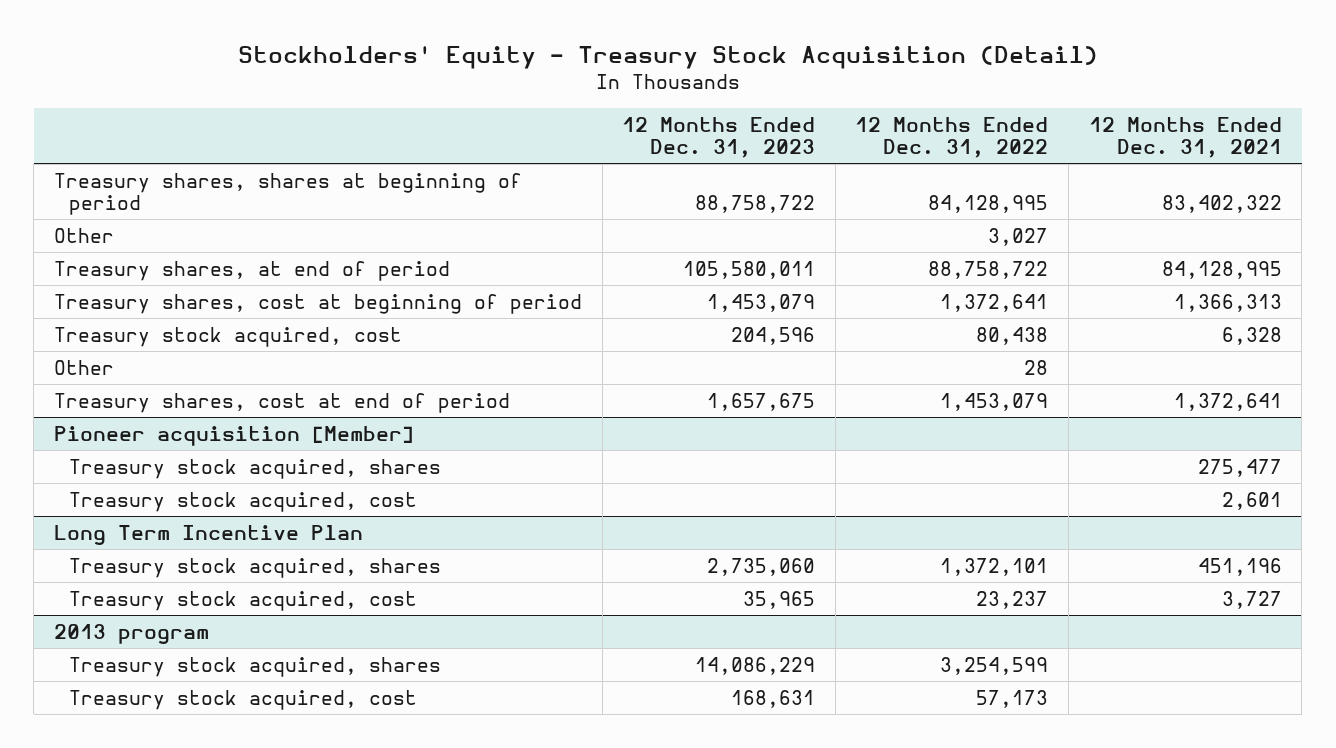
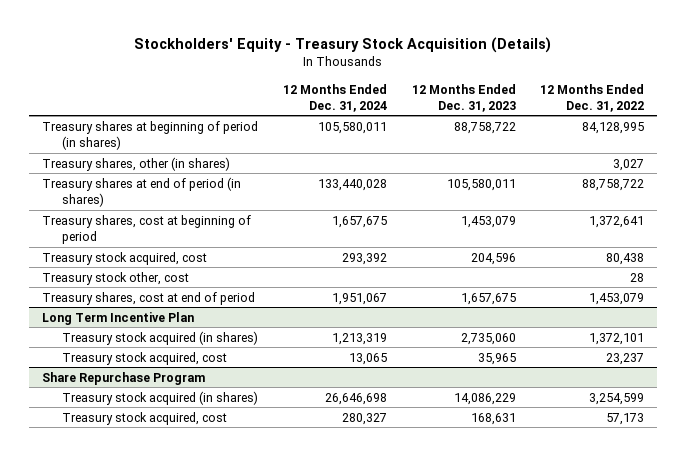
[237,46,1098,70] Stockholders' Equity - Treasury Stock Acquisition (Detail) -> [134,36,552,53] Stockholders' Equity - Treasury Stock Acquisition (Details)
[1088,117,1282,159] 12 Months Ended Dec. 31, 2021 -> none
none -> [282,83,387,112] 12 Months Ended Dec. 31, 2024
[53,172,522,215] Treasury shares, shares at beginning of period -> [41,120,258,150] Treasury shares at beginning of period (in shares)
[53,227,114,243] Other -> [41,156,230,171] Treasury shares, other (in shares)
[53,260,450,281] Treasury shares, at end of period -> [41,176,241,207] Treasury shares at end of period (in shares)
[53,359,114,375] Other -> [41,271,189,285] Treasury stock other, cost
[53,425,414,446] Pioneer acquisition [Member] -> none
[68,458,441,479] Treasury stock acquired, shares -> none
[68,491,417,512] Treasury stock acquired, cost -> none
[68,557,441,578] Treasury stock acquired, shares -> [61,330,258,345] Treasury stock acquired (in shares)
[53,623,209,644] 2013 program -> none
none -> [41,371,205,385] Share Repurchase Program
[68,656,441,677] Treasury stock acquired, shares -> [61,390,258,405] Treasury stock acquired (in shares)

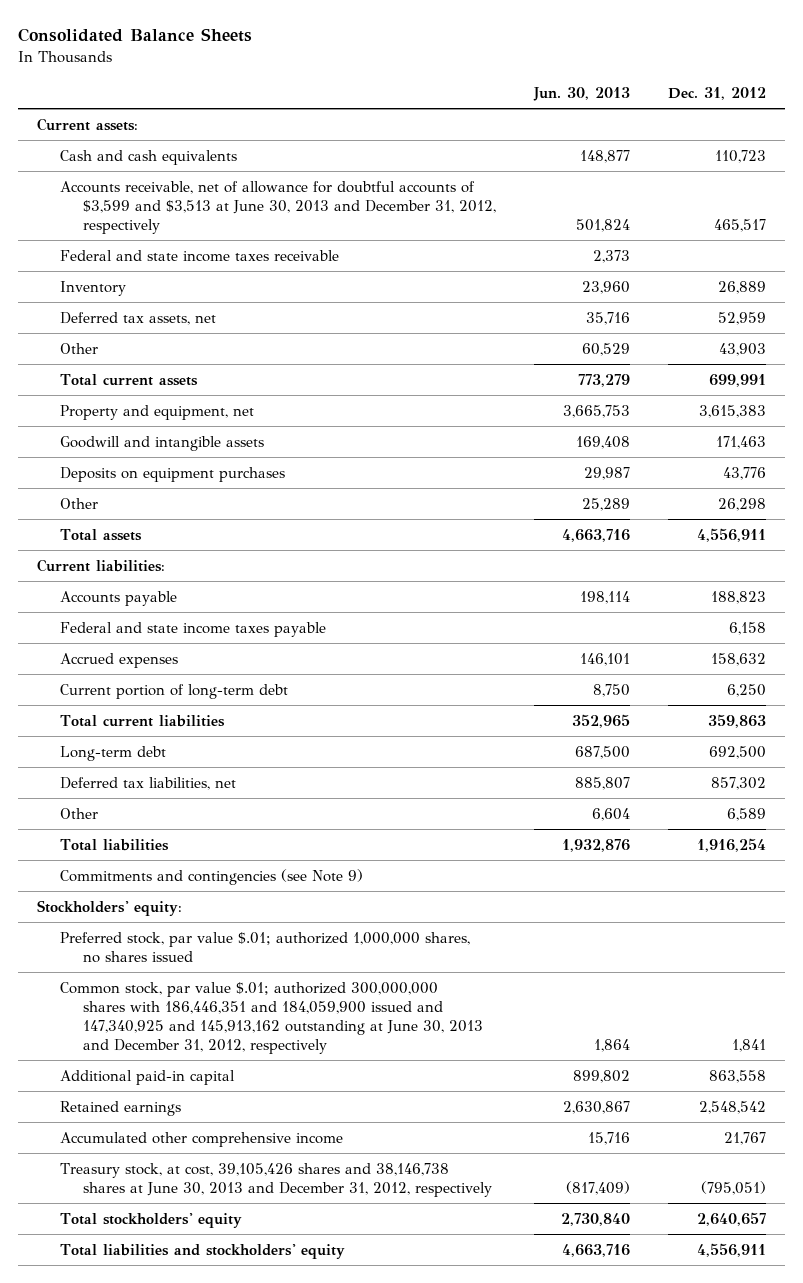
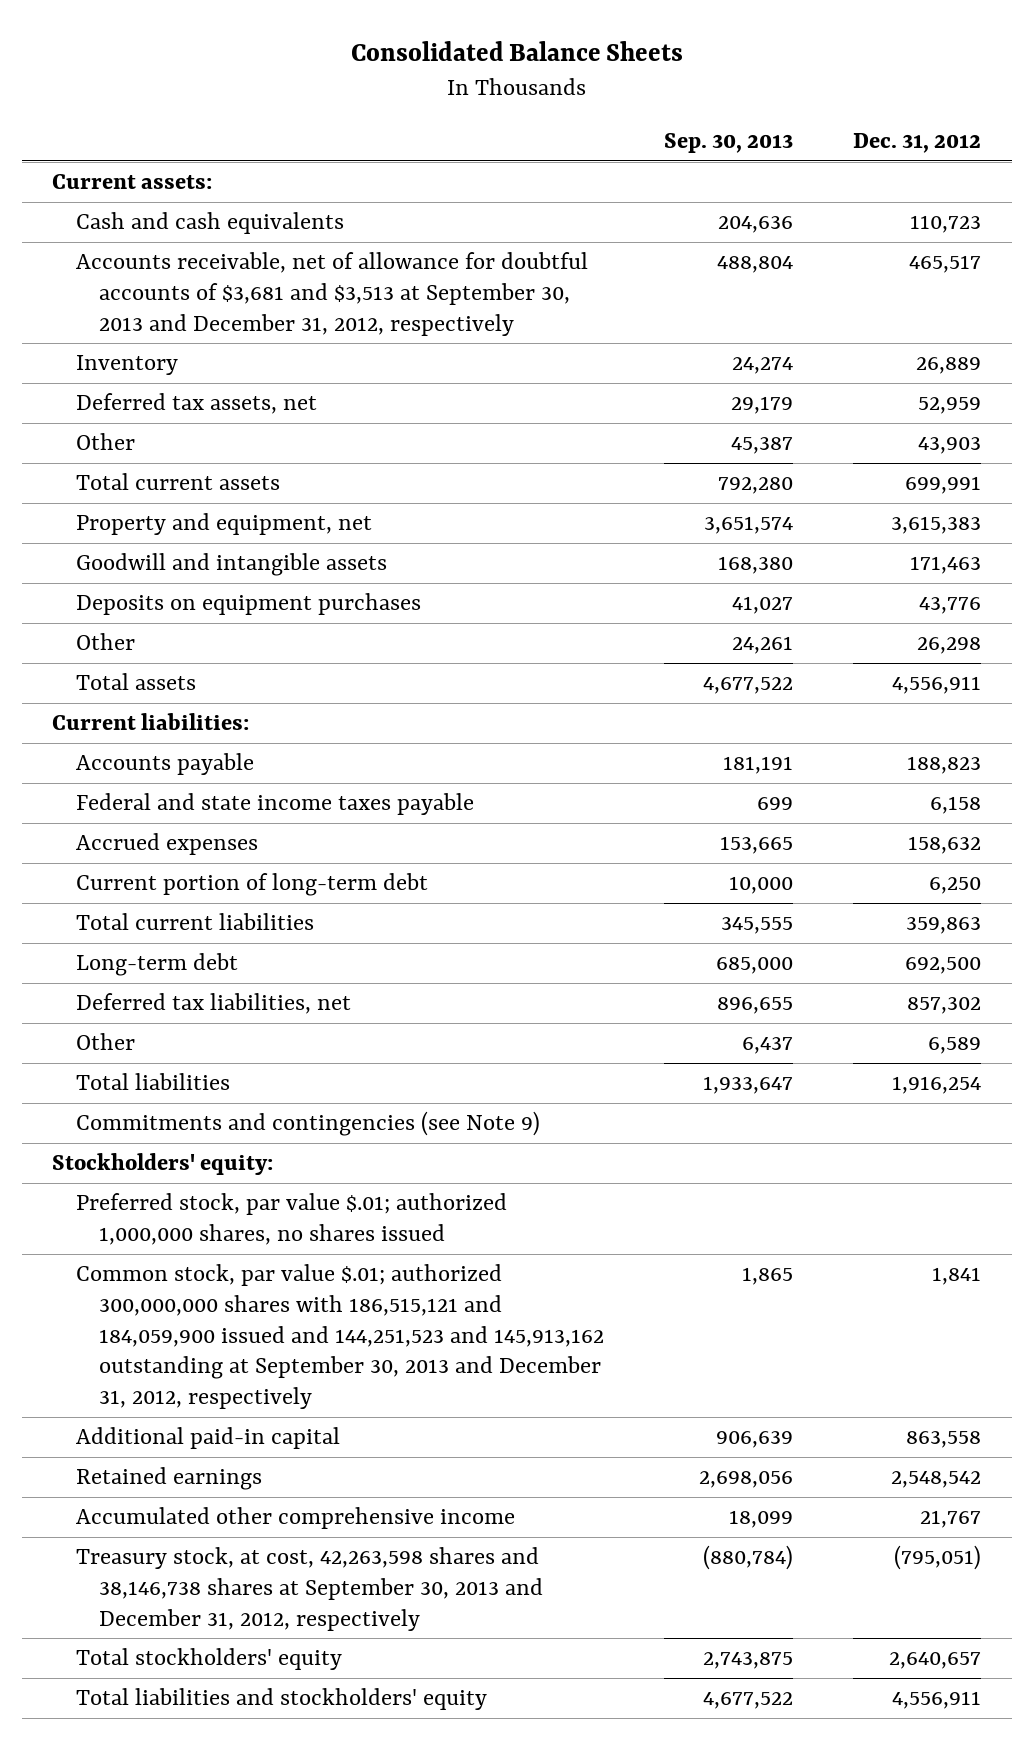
[533,86,631,101] Jun. 30, 2013 -> none
none -> [664,132,794,153] Sep. 30, 2013
[60,249,340,262] Federal and state income taxes receivable -> none
[60,180,497,234] Accounts receivable, net of allowance for doubtful accounts of $3,599 and $3,513 at June 30, 2013 and December 31, 2012, respectively -> [75,252,588,336] Accounts receivable, net of allowance for doubtful accounts of $3,681 and $3,513 at September 30, 2013 and December 31, 2012, respectively
[60,981,484,1055] Common stock, par value $.01; authorized 300,000,000 shares with 186,446,351 and 184,059,900 issued and 147,340,925 and 145,913,162 outstanding at June 30, 2013 and December 31, 2012, respectively -> [75,1264,605,1409] Common stock, par value $.01; authorized 300,000,000 shares with 186,515,121 and 184,059,900 issued and 144,251,523 and 145,913,162 outstanding at September 30, 2013 and December 31, 2012, respectively
[60,1162,493,1197] Treasury stock, at cost, 39,105,426 shares and 38,146,738 shares at June 30, 2013 and December 31, 2012, respectively -> [75,1547,544,1631] Treasury stock, at cost, 42,263,598 shares and 38,146,738 shares at September 30, 2013 and December 31, 2012, respectively

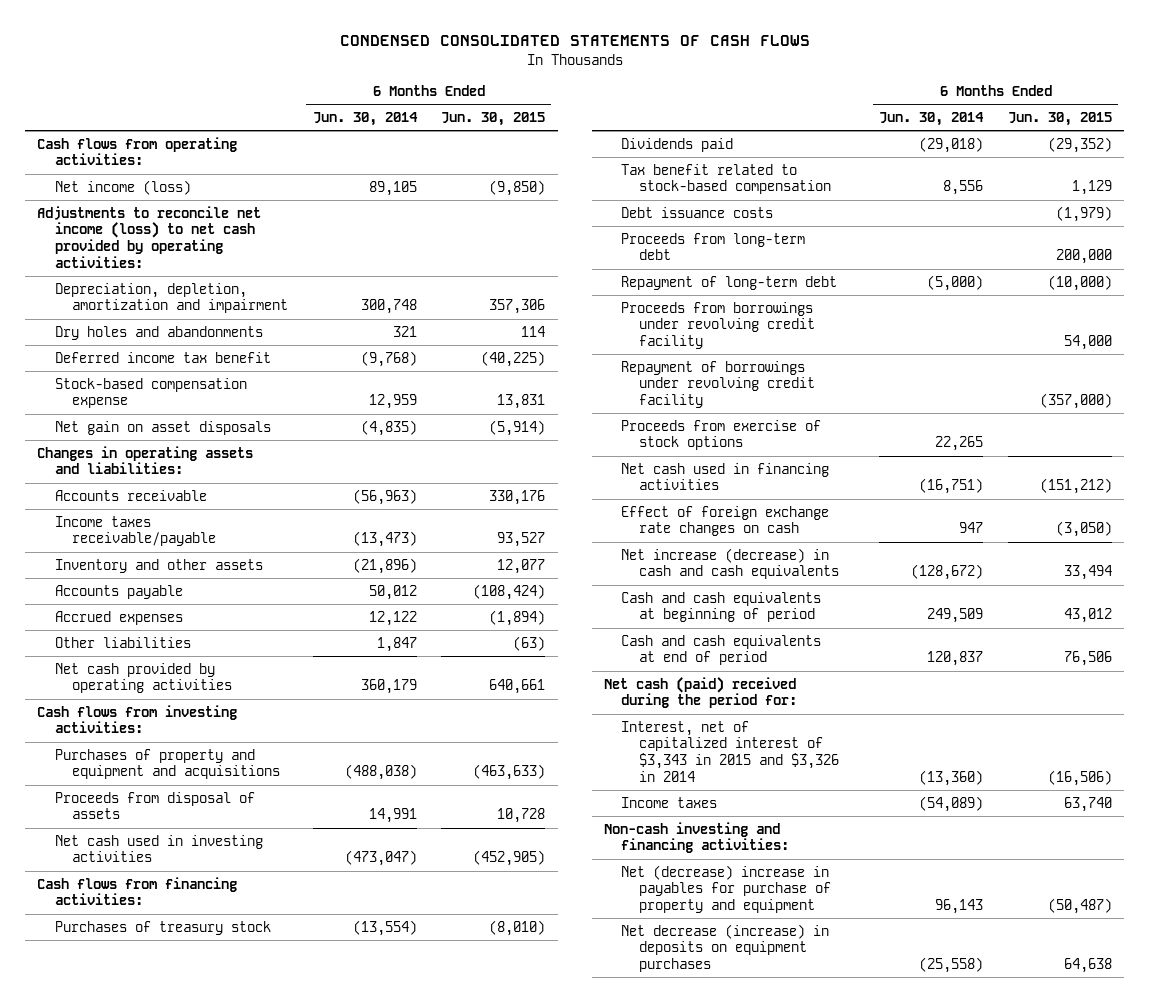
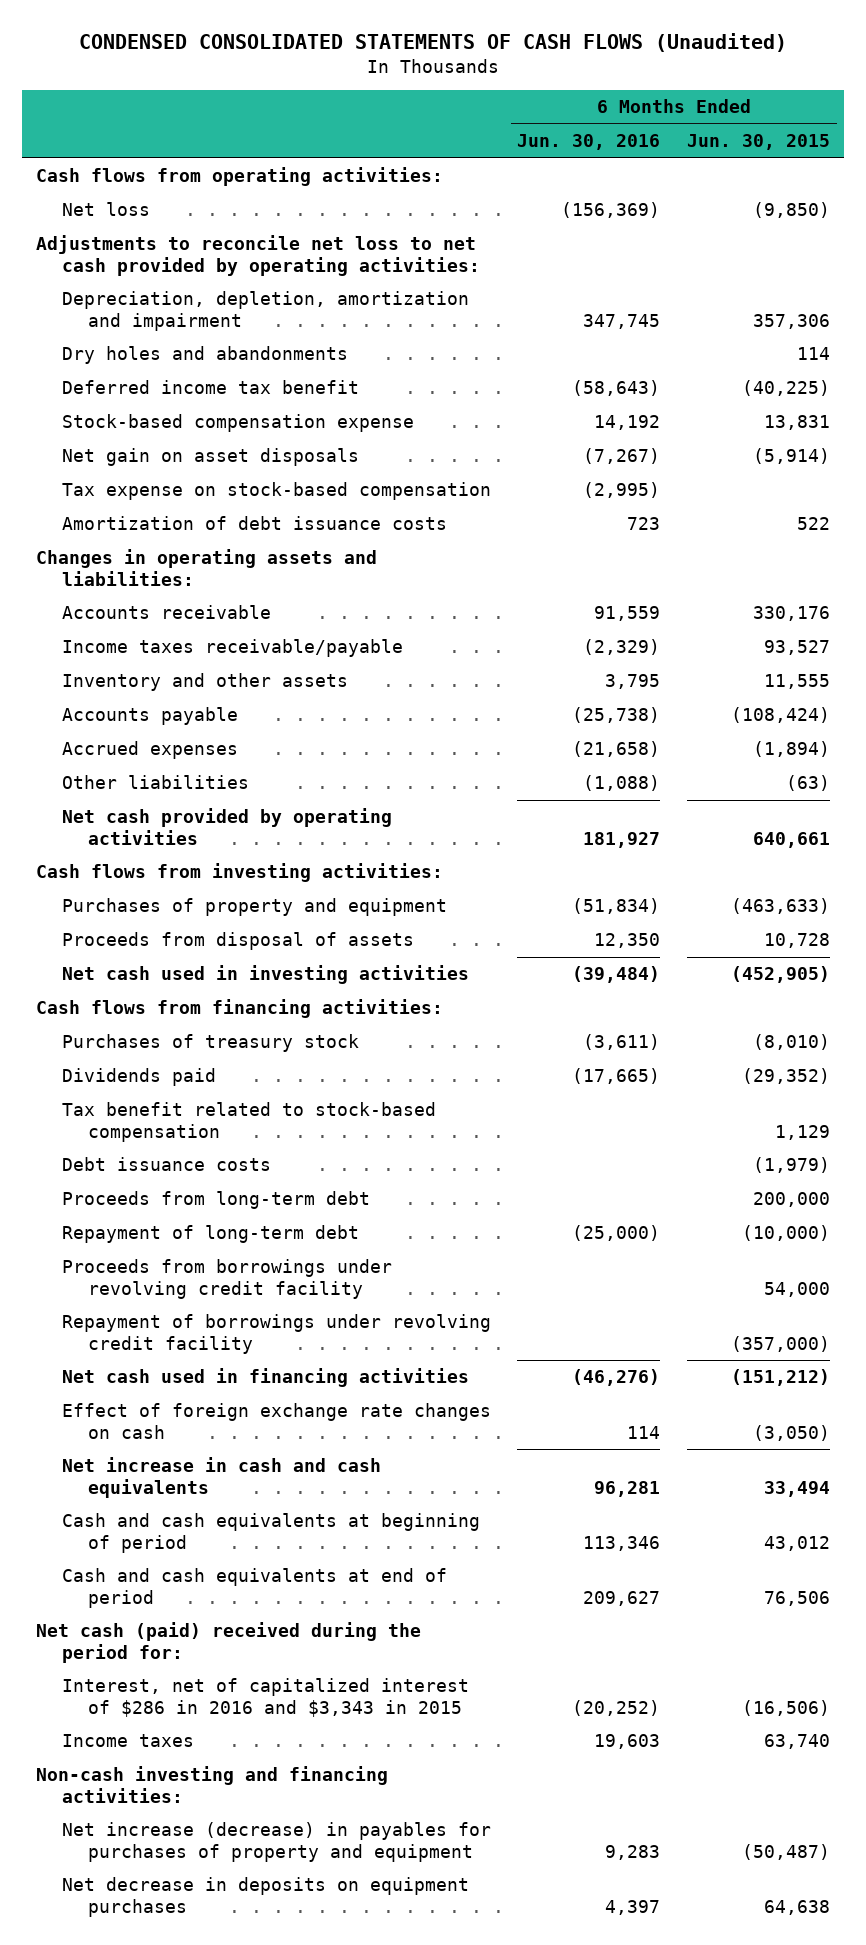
[339,35,810,47] CONDENSED CONSOLIDATED STATEMENTS OF CASH FLOWS -> [78,33,787,53] CONDENSED CONSOLIDATED STATEMENTS OF CASH FLOWS (Unaudited)
[312,112,418,127] Jun. 30, 2014 -> none
none -> [517,134,661,151] Jun. 30, 2016
[54,179,191,195] Net income (loss) -> [61,202,150,217] Net loss
[37,205,262,268] Adjustments to reconcile net income (loss) to net cash provided by operating activities: -> [35,235,480,276] Adjustments to reconcile net loss to net cash provided by operating activities:
none -> [61,482,491,501] Tax expense on stock-based compensation
none -> [61,516,447,531] Amortization of debt issuance costs
[497,558,546,574] 12,077 -> [764,674,831,690] 11,555
[54,748,280,780] Purchases of property and equipment and acquisitions -> [61,898,447,917] Purchases of property and equipment
[621,419,822,451] Proceeds from exercise of stock options -> none
[621,547,839,580] Net increase (decrease) in cash and cash equivalents -> [61,1457,381,1498] Net increase in cash and cash equivalents
[621,720,839,782] Interest, net of capitalized interest of $3,343 in 2015 and $3,326 in 2014 -> [61,1678,469,1717] Interest, net of capitalized interest of $286 in 2016 and $3,343 in 2015
[621,864,831,913] Net (decrease) increase in payables for purchase of property and equipment -> [61,1822,491,1862] Net increase (decrease) in payables for purchases of property and equipment
[621,923,830,972] Net decrease (increase) in deposits on equipment purchases -> [61,1877,469,1917] Net decrease in deposits on equipment purchases

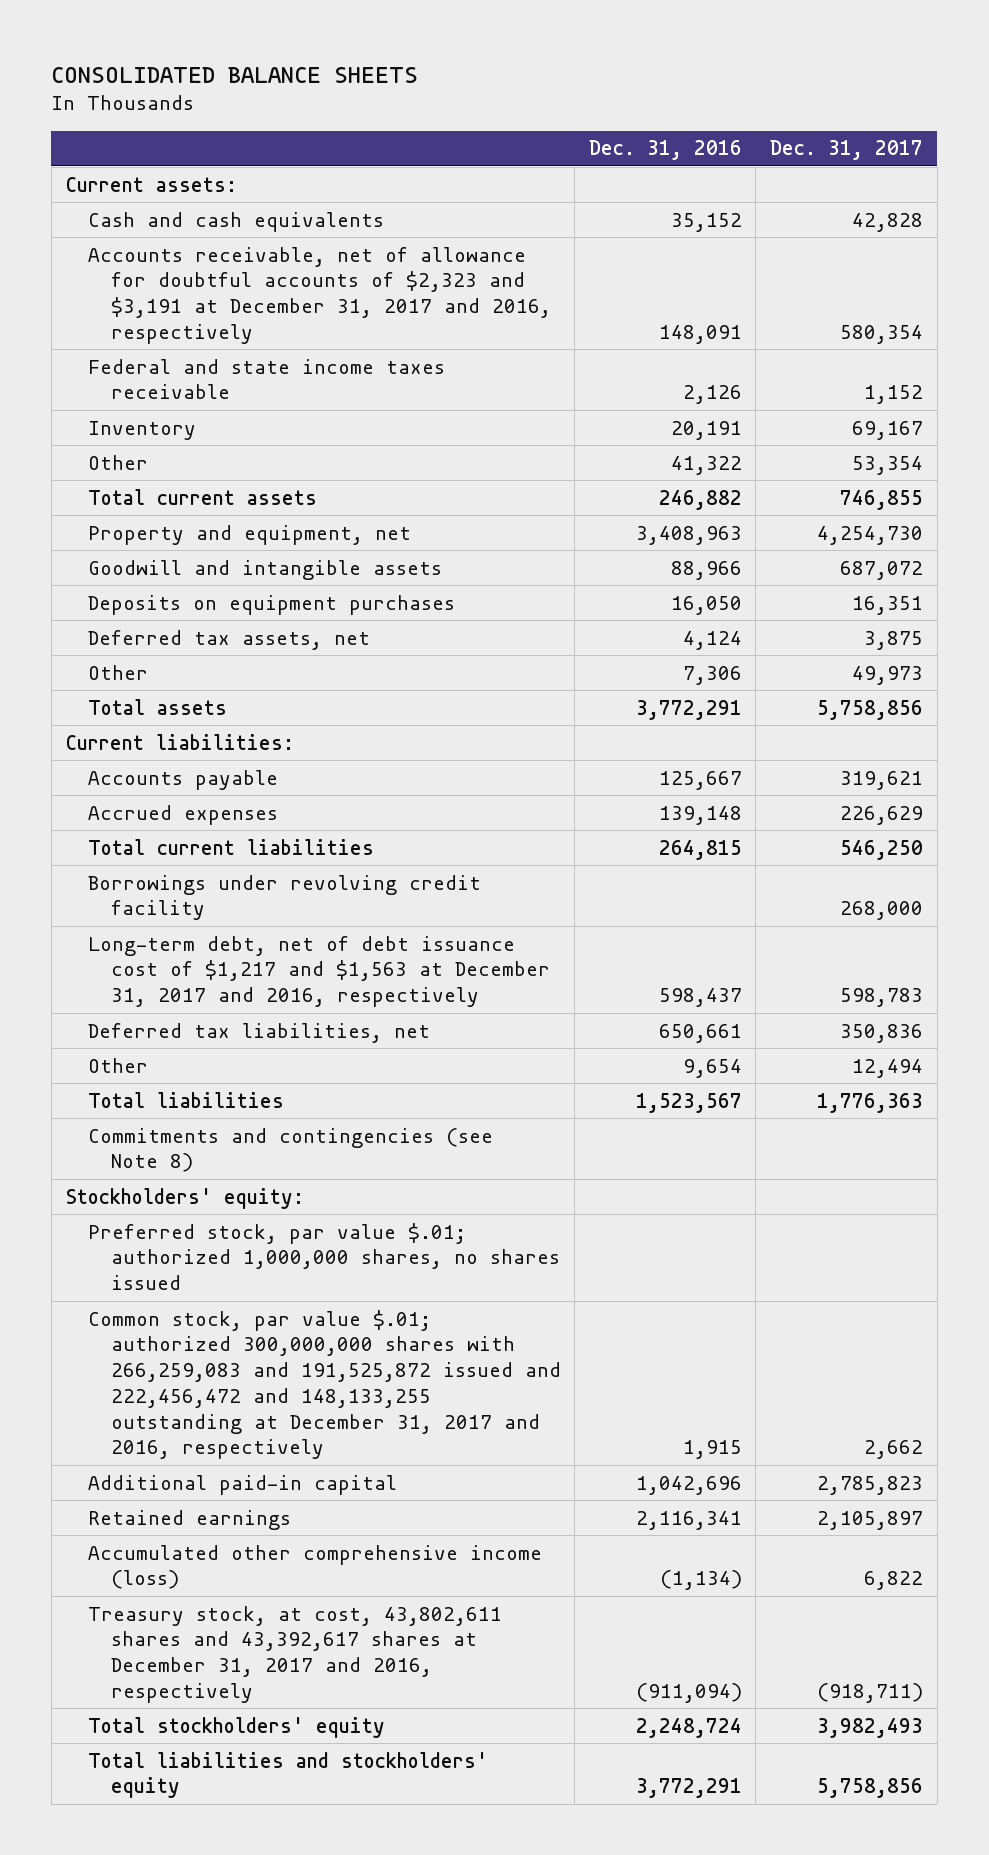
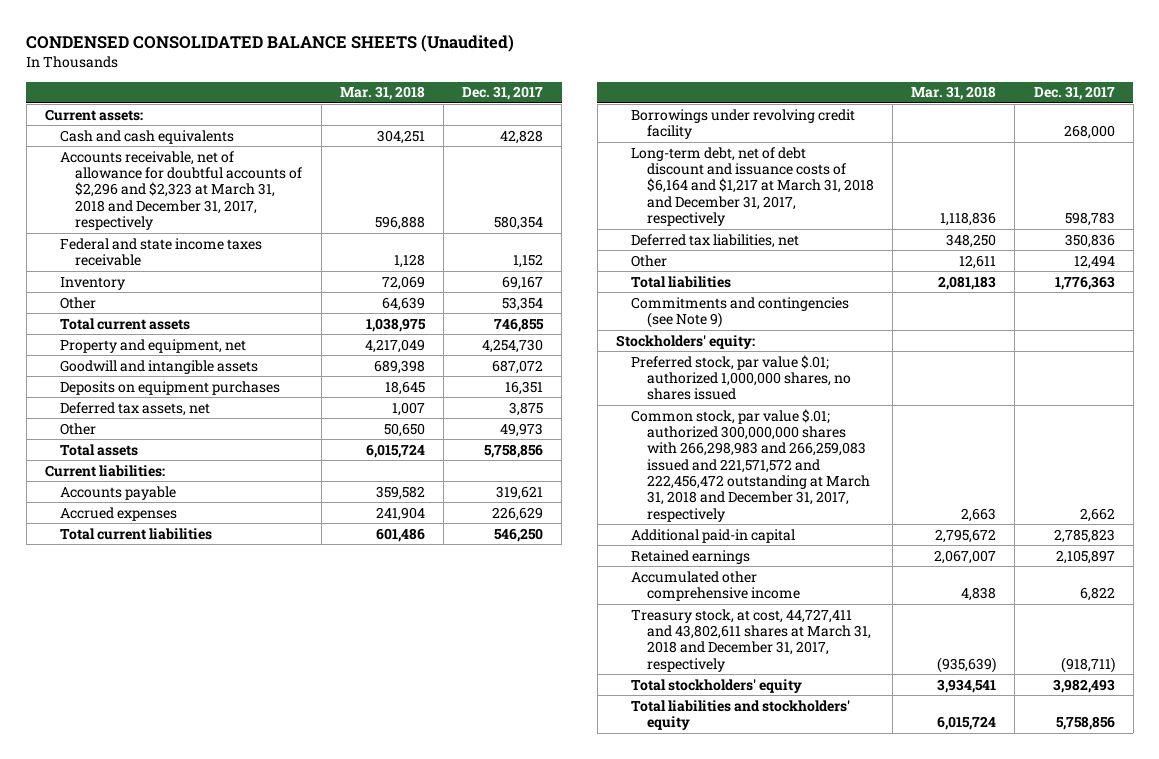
[51,66,419,83] CONSOLIDATED BALANCE SHEETS -> [26,35,515,53] CONDENSED CONSOLIDATED BALANCE SHEETS (Unaudited)
[588,140,742,161] Dec. 31, 2016 -> none
none -> [339,86,425,101] Mar. 31, 2018
[88,246,551,344] Accounts receivable, net of allowance for doubtful accounts of $2,323 and $3,191 at December 31, 2017 and 2016, respectively -> [60,150,303,231] Accounts receivable, net of allowance for doubtful accounts of $2,296 and $2,323 at March 31, 2018 and December 31, 2017, respectively
[88,935,550,1008] Long-term debt, net of debt issuance cost of $1,217 and $1,563 at December 31, 2017 and 2016, respectively -> [631,146,874,227] Long-term debt, net of debt discount and issuance costs of $6,164 and $1,217 at March 31, 2018 and December 31, 2017, respectively
[88,1127,494,1173] Commitments and contingencies (see Note 8) -> [631,296,850,329] Commitments and contingencies (see Note 9)
[88,1309,561,1460] Common stock, par value $.01; authorized 300,000,000 shares with 266,259,083 and 191,525,872 issued and 222,456,472 and 148,133,255 outstanding at December 31, 2017 and 2016, respectively -> [631,408,870,522] Common stock, par value $.01; authorized 300,000,000 shares with 266,298,983 and 266,259,083 issued and 221,571,572 and 222,456,472 outstanding at March 31, 2018 and December 31, 2017, respectively
[88,1544,543,1590] Accumulated other comprehensive income (loss) -> [631,570,800,602] Accumulated other comprehensive income
[88,1605,503,1703] Treasury stock, at cost, 43,802,611 shares and 43,392,617 shares at December 31, 2017 and 2016, respectively -> [631,608,871,672] Treasury stock, at cost, 44,727,411 and 43,802,611 shares at March 31, 2018 and December 31, 2017, respectively

